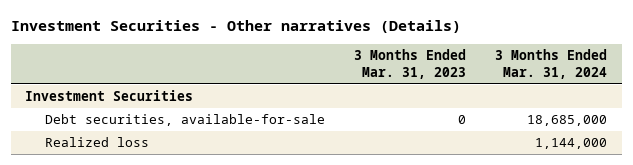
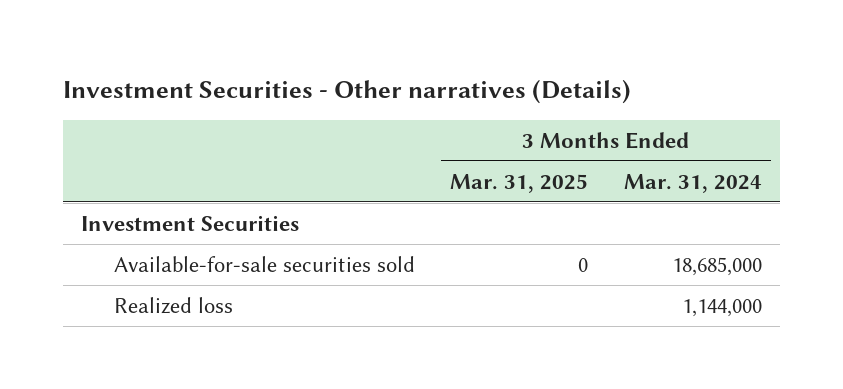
[354,49,467,80] 3 Months Ended Mar. 31, 2023 -> none
none -> [450,173,589,193] Mar. 31, 2025
[45,114,326,127] Debt securities, available-for-sale -> [113,255,415,272] Available-for-sale securities sold

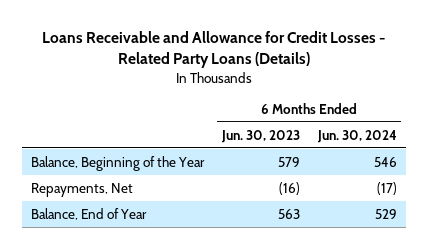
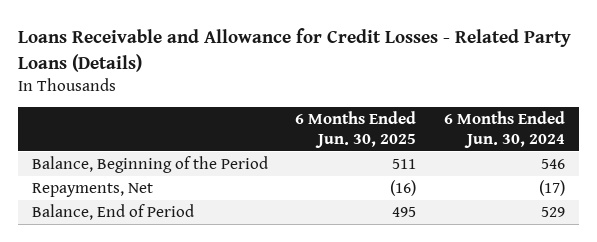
[220,129,300,143] Jun. 30, 2023 -> none
none -> [295,111,417,148] 6 Months Ended Jun. 30, 2025
[30,155,205,171] Balance, Beginning of the Year -> [31,156,268,174] Balance, Beginning of the Period
[30,207,147,220] Balance, End of Year -> [31,204,194,221] Balance, End of Period

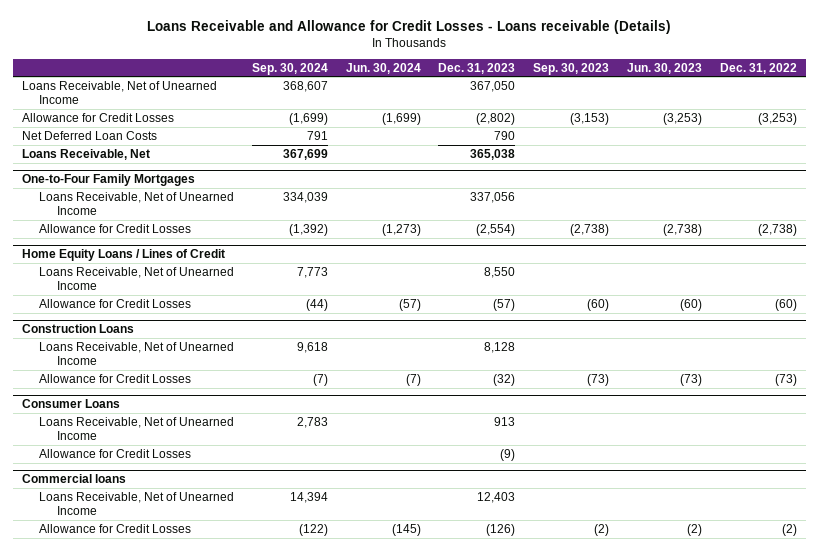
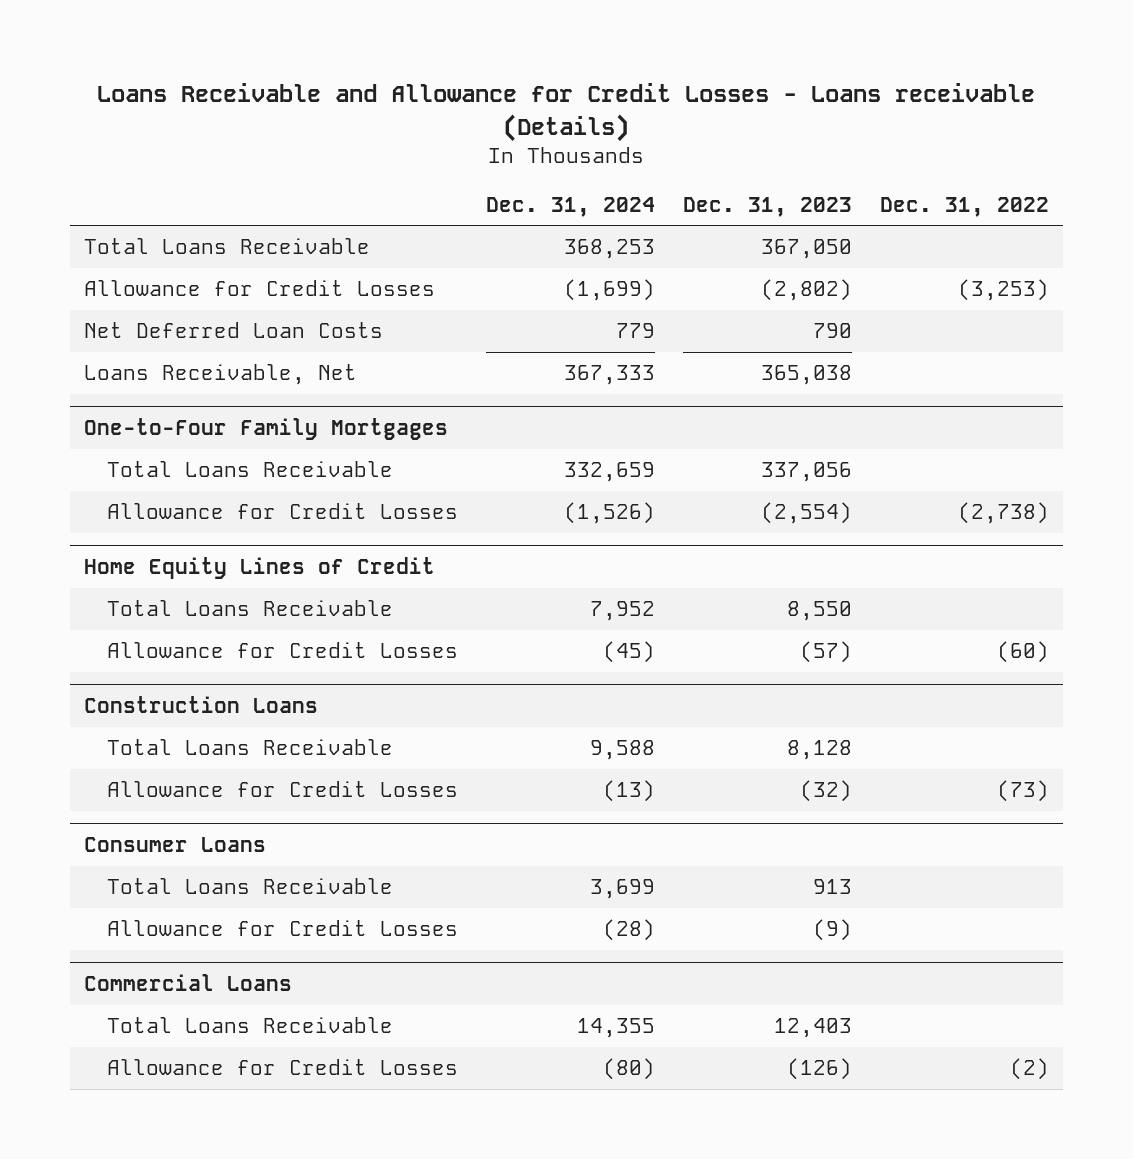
[251,62,328,75] Sep. 30, 2024 -> none
[345,62,421,74] Jun. 30, 2024 -> none
[533,62,610,75] Sep. 30, 2023 -> none
[627,62,703,74] Jun. 30, 2023 -> none
none -> [486,196,656,217] Dec. 31, 2024
[21,80,217,105] Loans Receivable, Net of Unearned Income -> [83,238,370,255] Total Loans Receivable
[39,191,235,216] Loans Receivable, Net of Unearned Income -> [107,461,394,478] Total Loans Receivable
[21,248,225,261] Home Equity Loans / Lines of Credit -> [83,557,435,580] Home Equity Lines of Credit
[39,266,235,291] Loans Receivable, Net of Unearned Income -> [107,600,394,617] Total Loans Receivable
[39,341,235,366] Loans Receivable, Net of Unearned Income -> [107,739,394,756] Total Loans Receivable
[39,416,235,441] Loans Receivable, Net of Unearned Income -> [107,878,394,895] Total Loans Receivable
[21,473,126,483] Commercial loans -> [83,974,292,992] Commercial Loans
[39,491,235,516] Loans Receivable, Net of Unearned Income -> [107,1017,394,1034] Total Loans Receivable

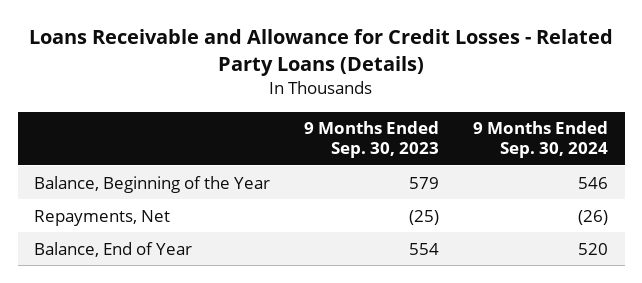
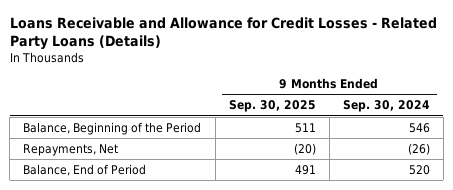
[304,121,440,159] 9 Months Ended Sep. 30, 2023 -> none
none -> [228,100,316,113] Sep. 30, 2025
[34,175,271,193] Balance, Beginning of the Year -> [23,121,202,135] Balance, Beginning of the Period
[34,241,193,257] Balance, End of Year -> [23,163,147,176] Balance, End of Period

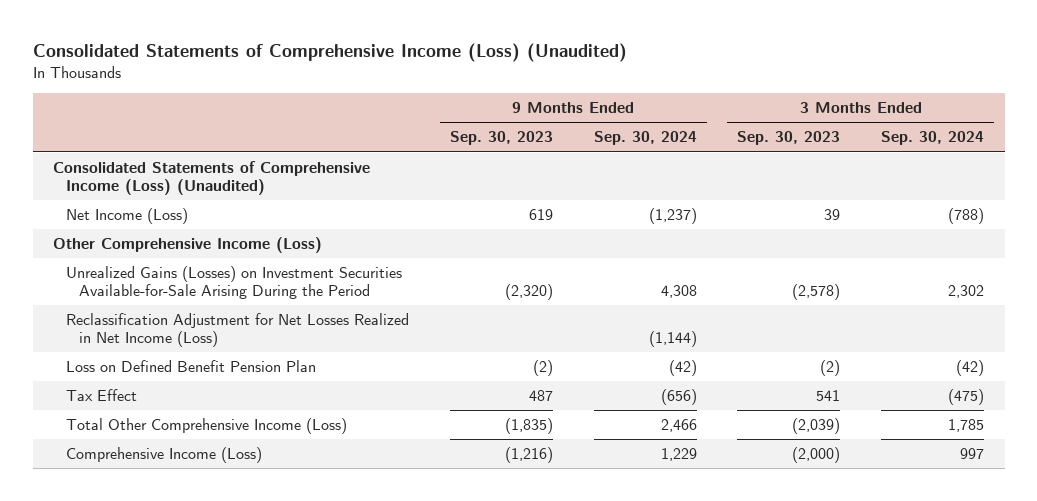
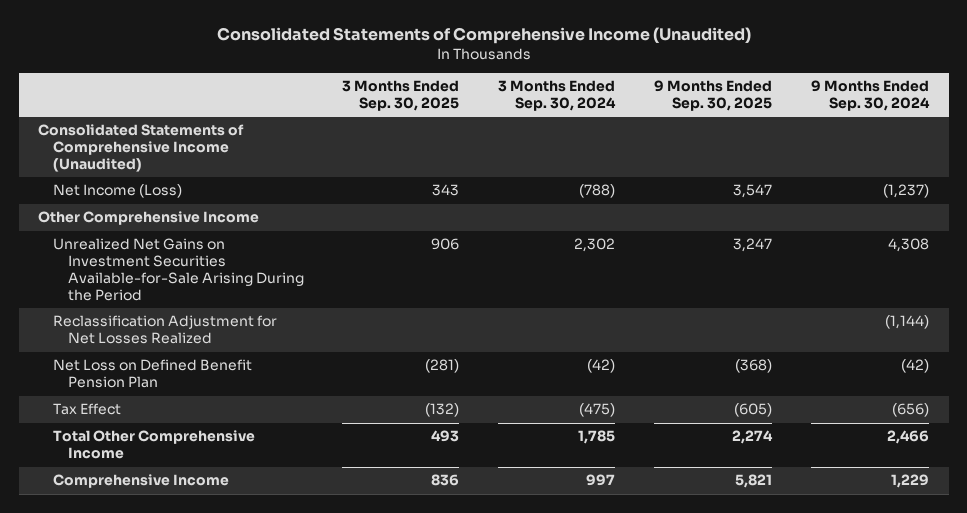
[32,42,627,62] Consolidated Statements of Comprehensive Income (Loss) (Unaudited) -> [216,27,751,45] Consolidated Statements of Comprehensive Income (Unaudited)
[449,131,553,146] Sep. 30, 2023 -> none
[737,131,841,146] Sep. 30, 2023 -> none
none -> [342,80,460,112] 3 Months Ended Sep. 30, 2025
none -> [654,80,773,112] 9 Months Ended Sep. 30, 2025
[53,161,371,195] Consolidated Statements of Comprehensive Income (Loss) (Unaudited) -> [37,124,244,173] Consolidated Statements of Comprehensive Income (Unaudited)
[53,237,323,254] Other Comprehensive Income (Loss) -> [37,211,259,226] Other Comprehensive Income
[65,266,402,299] Unrealized Gains (Losses) on Investment Securities Available-for-Sale Arising During the Period -> [52,238,304,301] Unrealized Net Gains on Investment Securities Available-for-Sale Arising During the Period
[65,313,409,347] Reclassification Adjustment for Net Losses Realized in Net Income (Loss) -> [52,315,277,345] Reclassification Adjustment for Net Losses Realized
[65,360,316,373] Loss on Defined Benefit Pension Plan -> [52,359,252,389] Net Loss on Defined Benefit Pension Plan
[65,418,347,435] Total Other Comprehensive Income (Loss) -> [52,430,255,460] Total Other Comprehensive Income
[65,447,262,464] Comprehensive Income (Loss) -> [52,474,229,489] Comprehensive Income

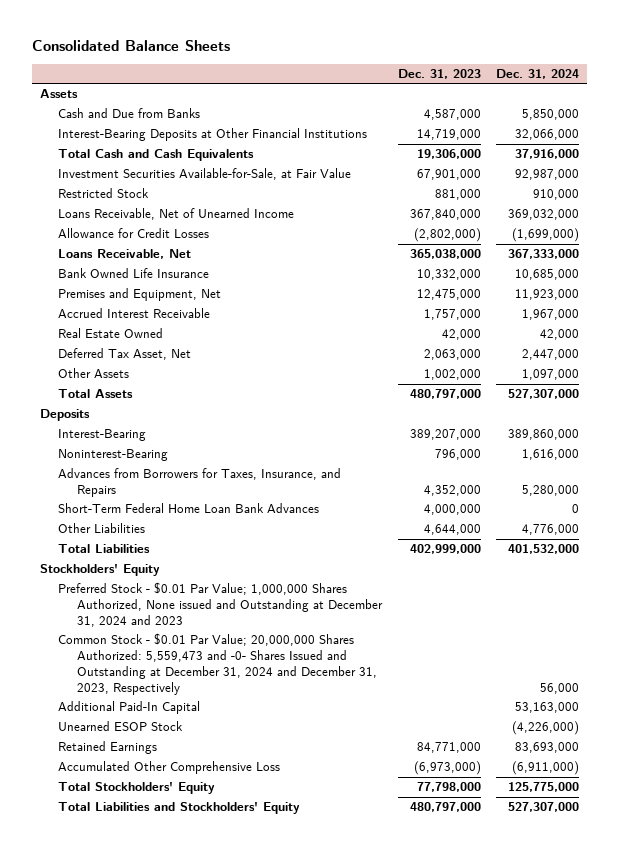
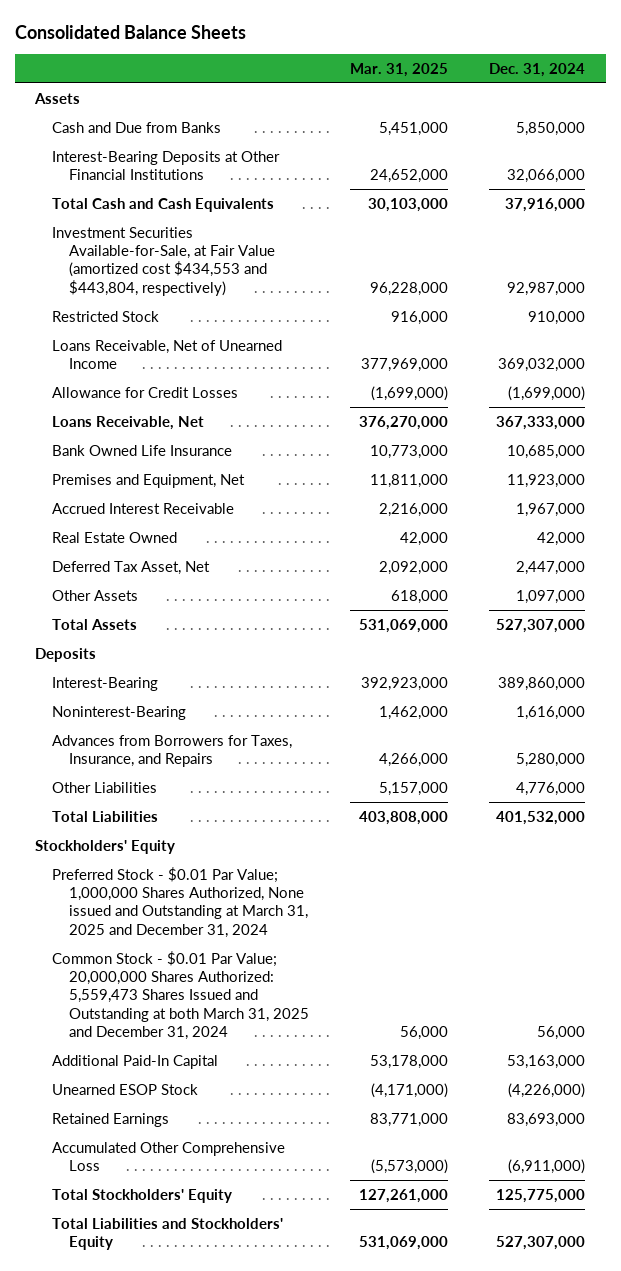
[397,68,481,79] Dec. 31, 2023 -> none
none -> [350,62,449,77] Mar. 31, 2025
[58,168,352,181] Investment Securities Available-for-Sale, at Fair Value -> [52,226,276,296] Investment Securities Available-for-Sale, at Fair Value (amortized cost $434,553 and $443,804, respectively)
[58,503,320,514] Short-Term Federal Home Loan Bank Advances -> none
[58,582,383,627] Preferred Stock - $0.01 Par Value; 1,000,000 Shares Authorized, None issued and Outstanding at December 31, 2024 and 2023 -> [52,866,309,938] Preferred Stock - $0.01 Par Value; 1,000,000 Shares Authorized, None issued and Outstanding at March 31, 2025 and December 31, 2024
[58,633,377,695] Common Stock - $0.01 Par Value; 20,000,000 Shares Authorized: 5,559,473 and -0- Shares Issued and Outstanding at December 31, 2024 and December 31, 2023, Respectively -> [52,950,310,1040] Common Stock - $0.01 Par Value; 20,000,000 Shares Authorized: 5,559,473 Shares Issued and Outstanding at both March 31, 2025 and December 31, 2024

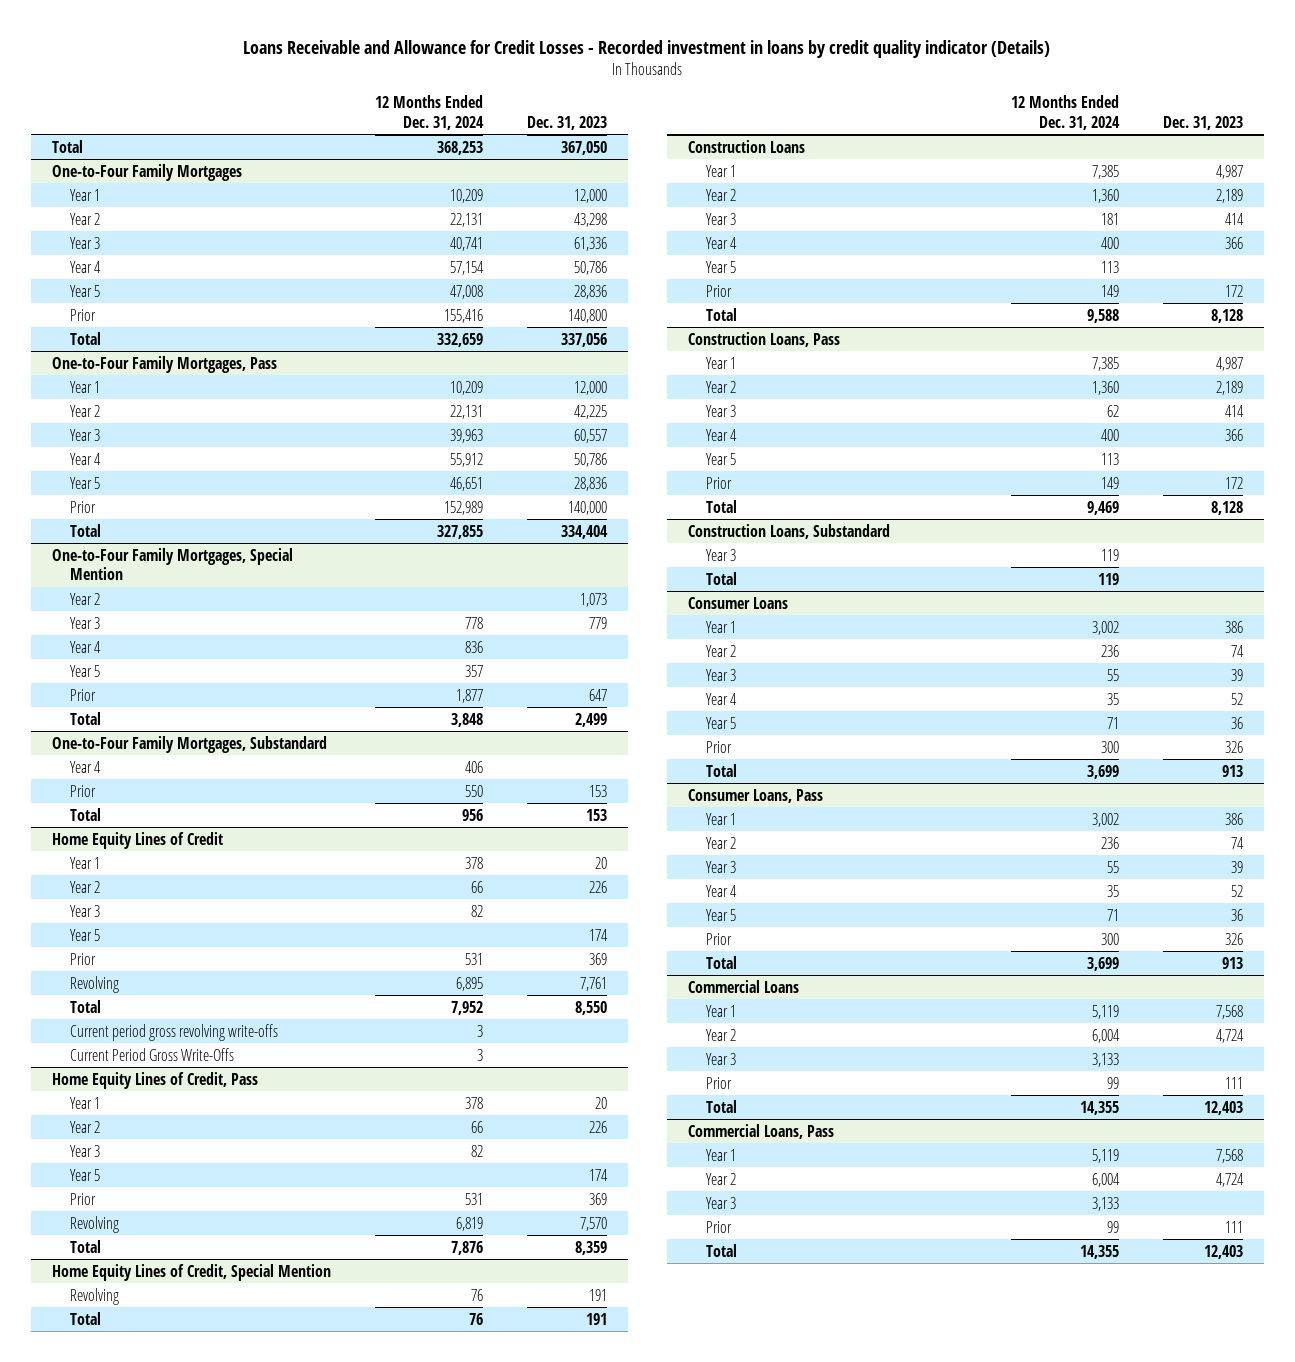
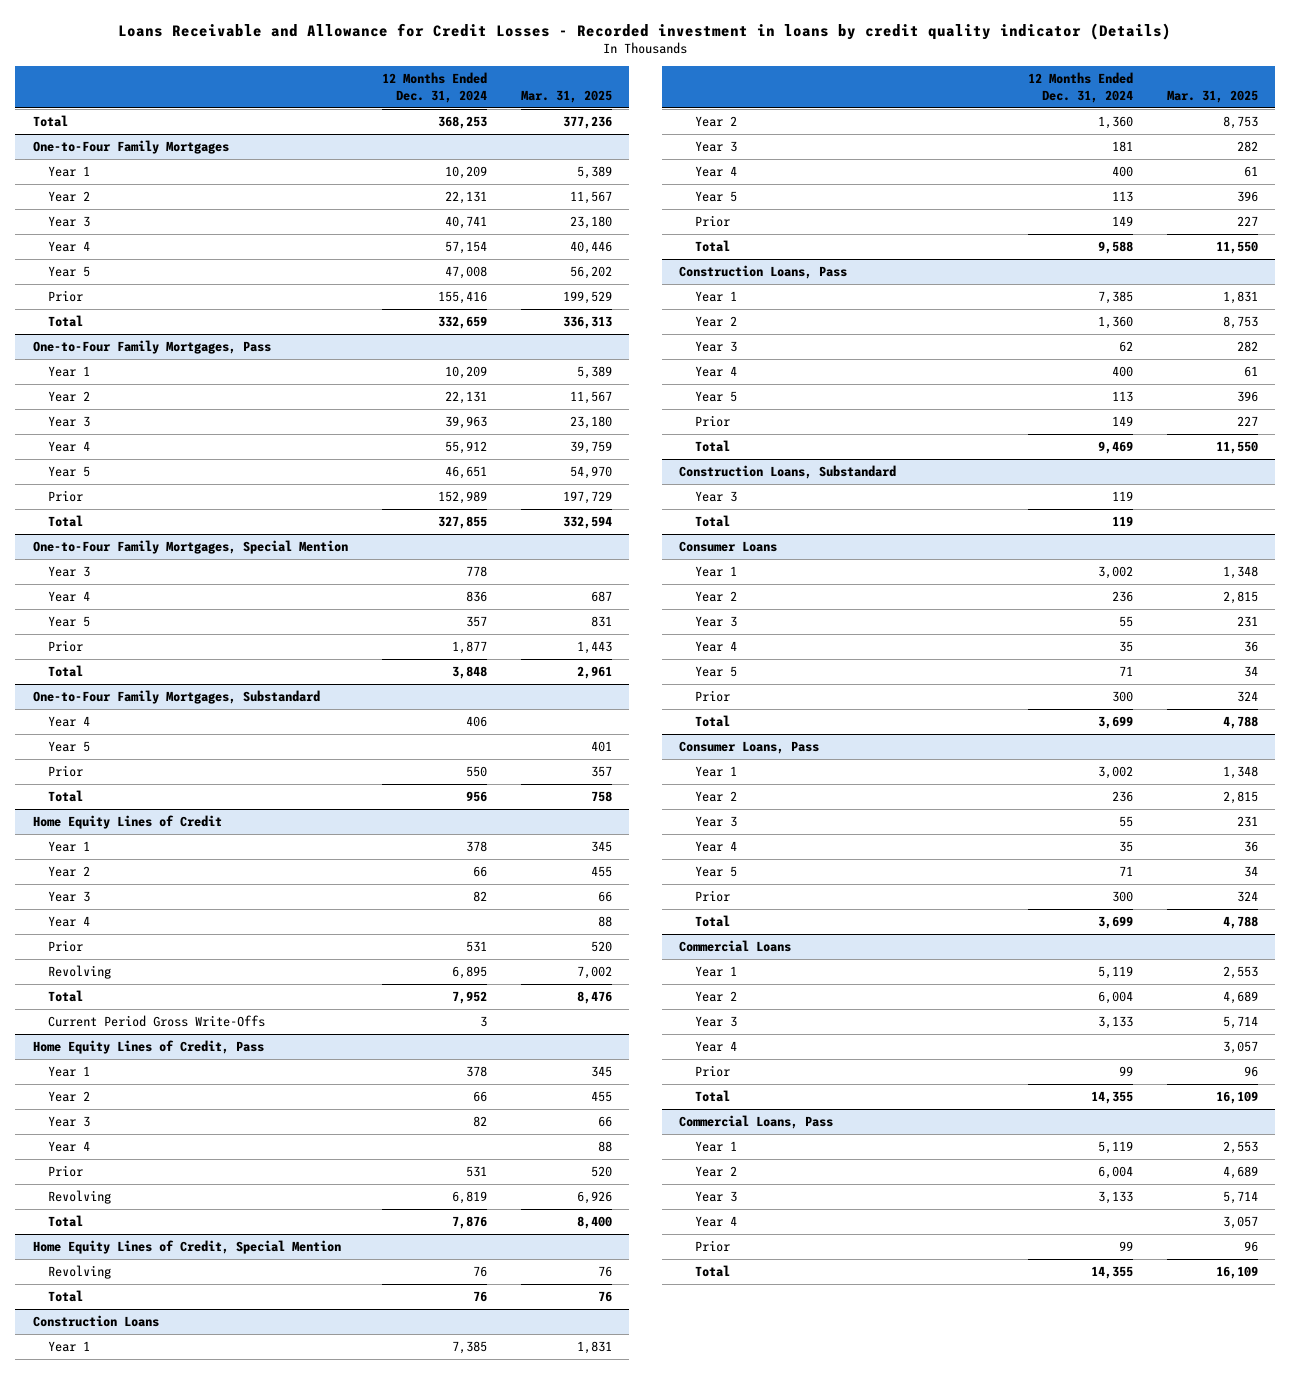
[526,115,607,130] Dec. 31, 2023 -> none
none -> [521,89,613,103] Mar. 31, 2025
[70,592,101,605] Year 2 -> none
none -> [48,740,91,752] Year 5
[70,928,101,941] Year 5 -> none
none -> [48,915,91,927] Year 4
[70,1023,279,1041] Current period gross revolving write-offs -> none
[70,1168,101,1181] Year 5 -> none
none -> [48,1140,91,1152] Year 4
none -> [694,1040,737,1052] Year 4
none -> [694,1215,737,1227] Year 4

